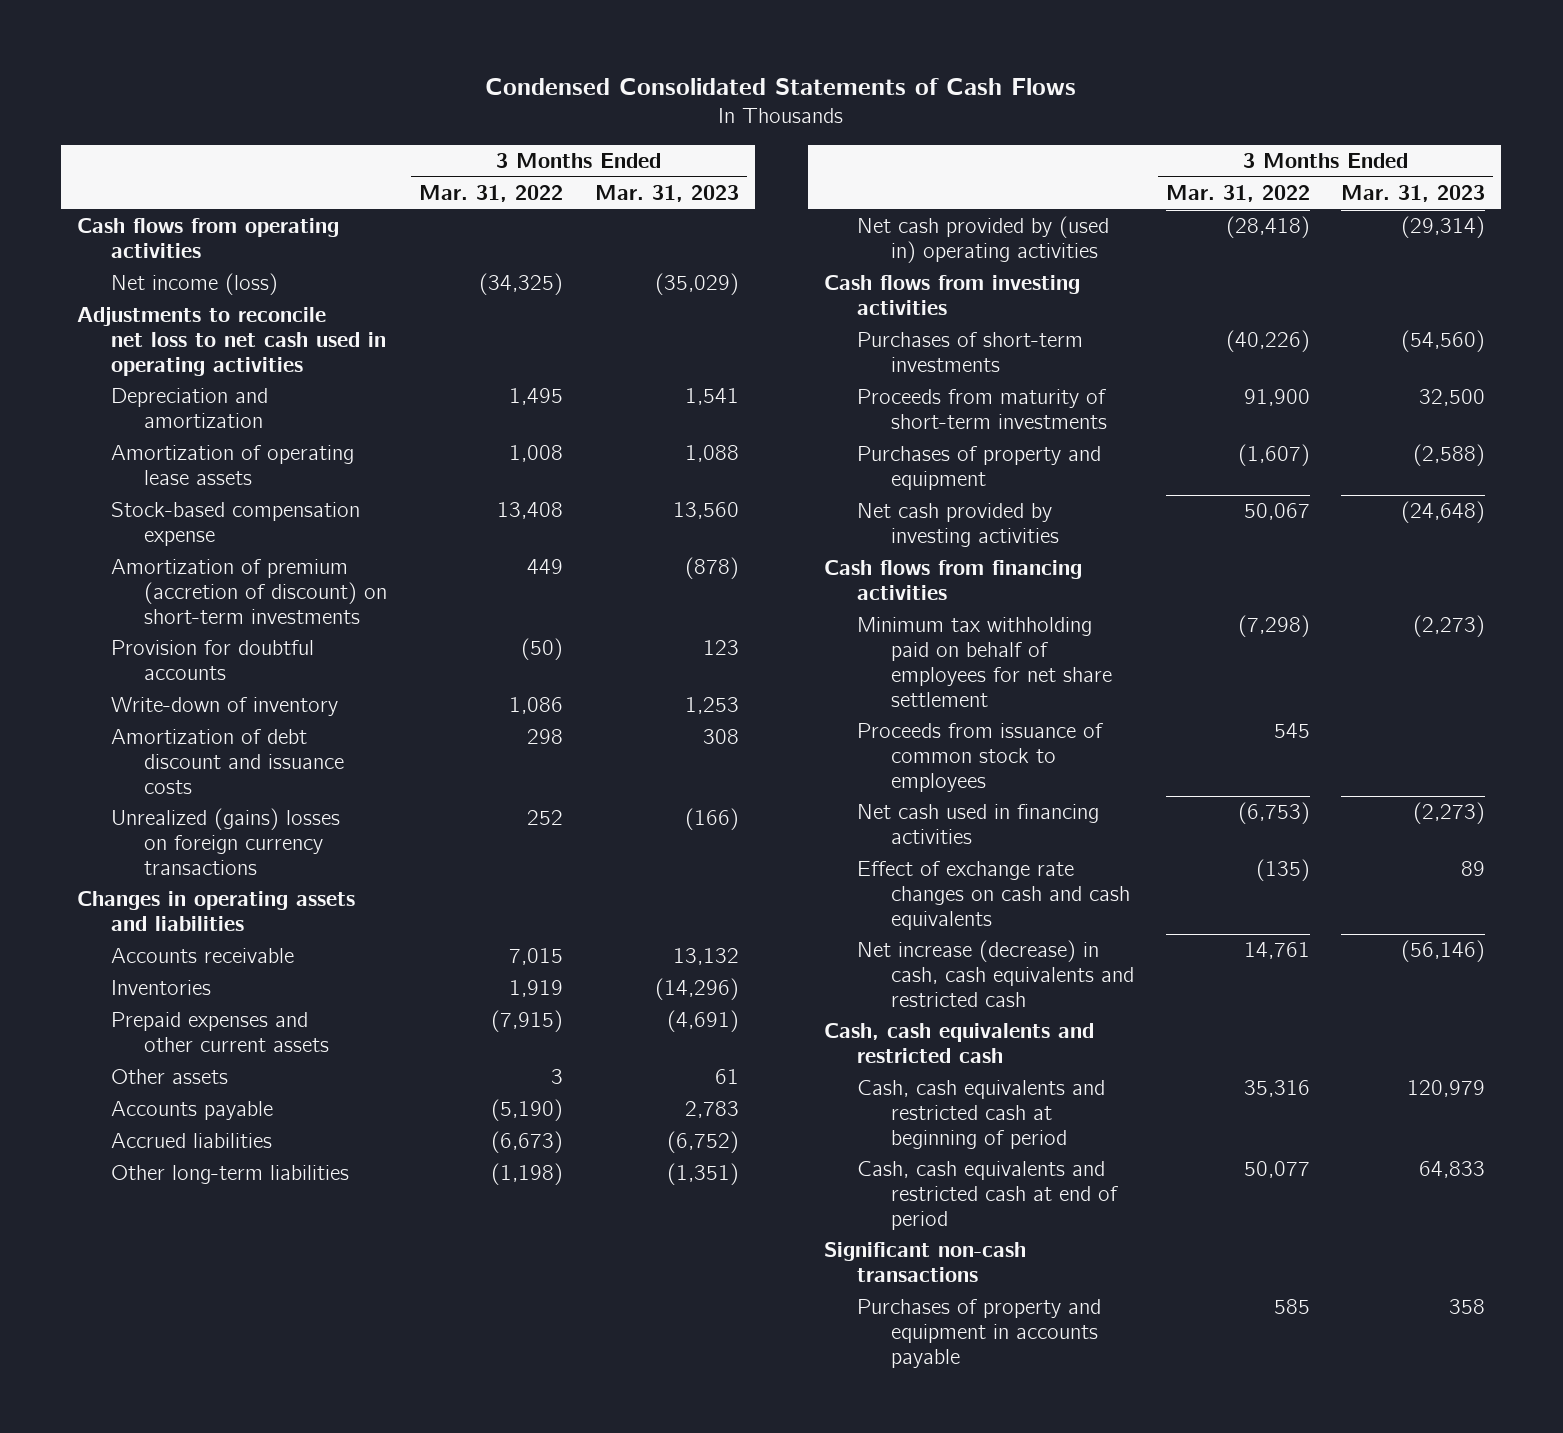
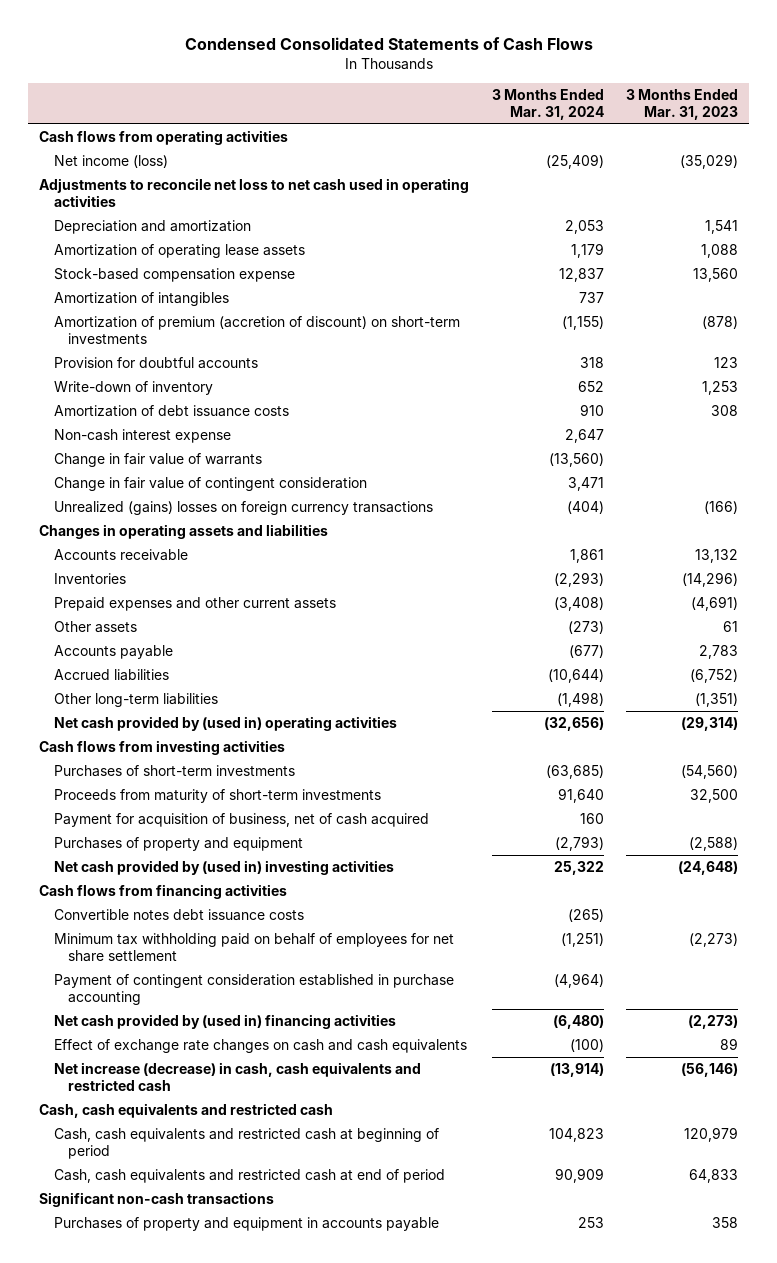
[418,185,563,203] Mar. 31, 2022 -> none
none -> [491,89,604,120] 3 Months Ended Mar. 31, 2024
none -> [53,292,229,307] Amortization of intangibles
[110,729,345,794] Amortization of debt discount and issuance costs -> [53,405,289,418] Amortization of debt issuance costs
none -> [53,429,231,444] Non-cash interest expense
none -> [53,453,262,468] Change in fair value of warrants
none -> [53,477,367,492] Change in fair value of contingent consideration
none -> [53,813,429,828] Payment for acquisition of business, net of cash acquired
[857,503,1059,548] Net cash provided by investing activities -> [53,860,394,876] Net cash provided by (used in) investing activities
none -> [53,909,304,922] Convertible notes debt issuance costs
[857,723,1104,792] Proceeds from issuance of common stock to employees -> none
none -> [53,974,454,1006] Payment of contingent consideration established in purchase accounting
[857,804,1100,845] Net cash used in financing activities -> [53,1014,396,1030] Net cash provided by (used in) financing activities

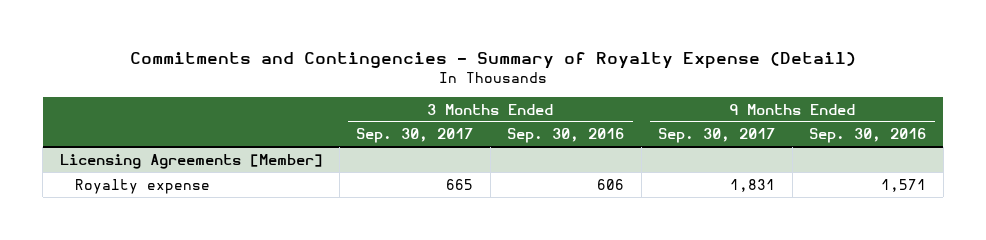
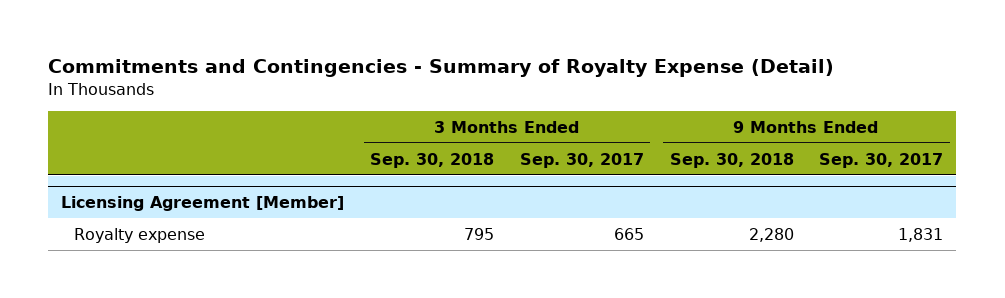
[507,128,625,144] Sep. 30, 2016 -> none
[809,128,927,144] Sep. 30, 2016 -> none
none -> [369,152,494,168] Sep. 30, 2018
none -> [669,152,794,168] Sep. 30, 2018
[59,153,323,169] Licensing Agreements [Member] -> [61,196,345,212] Licensing Agreement [Member]

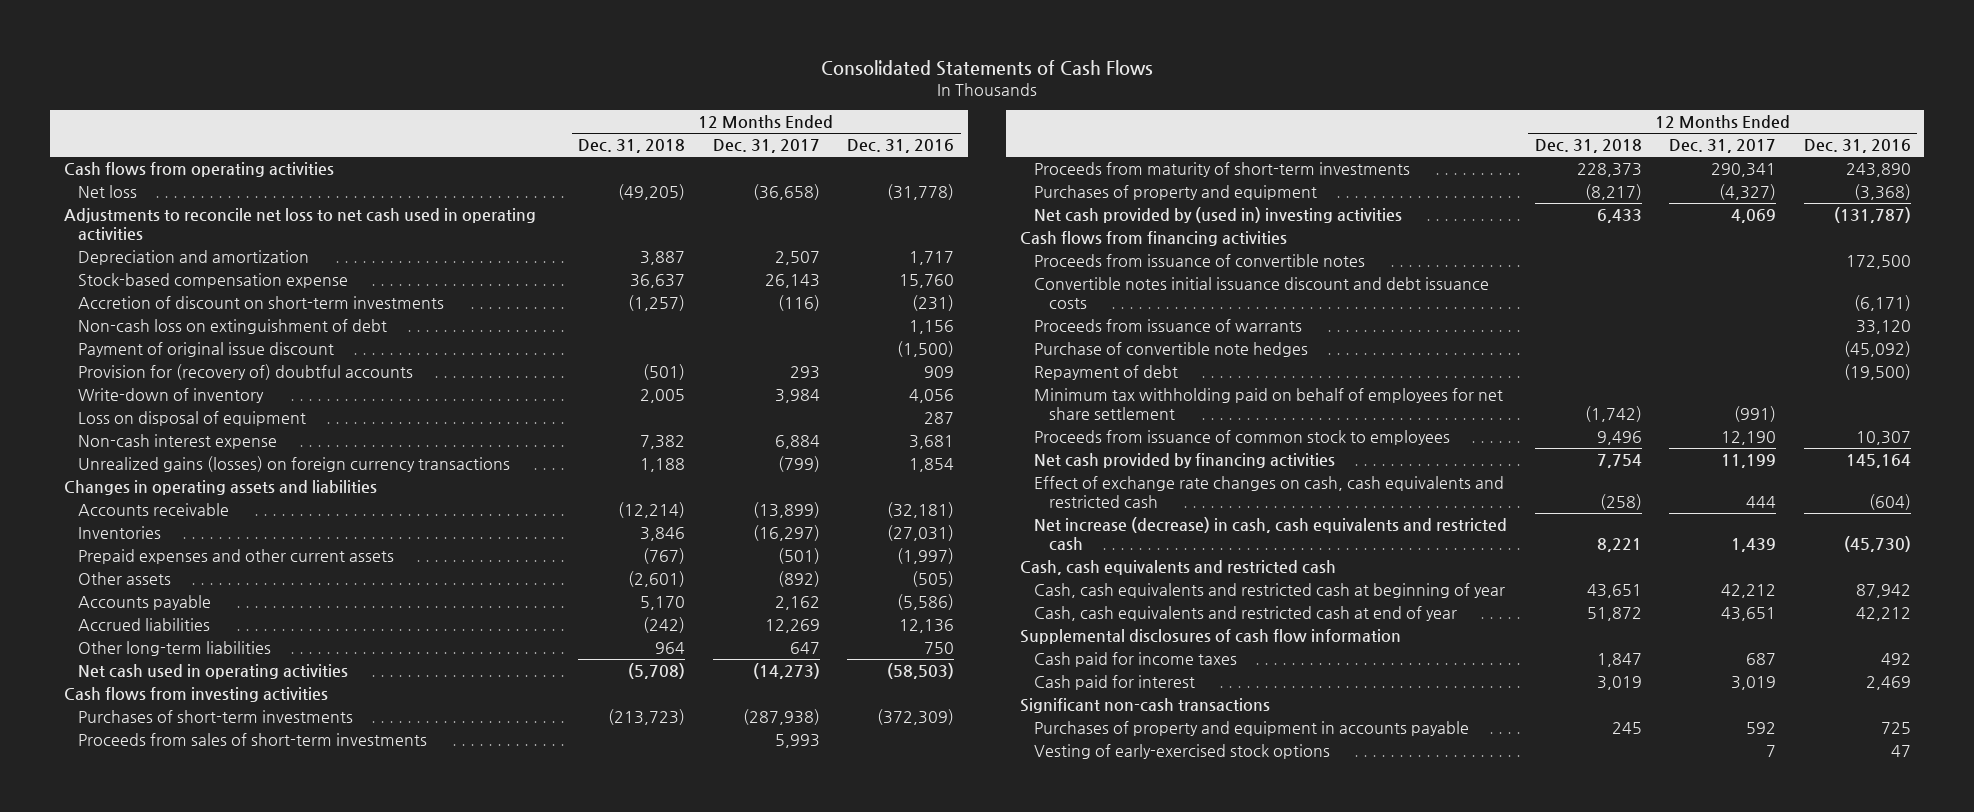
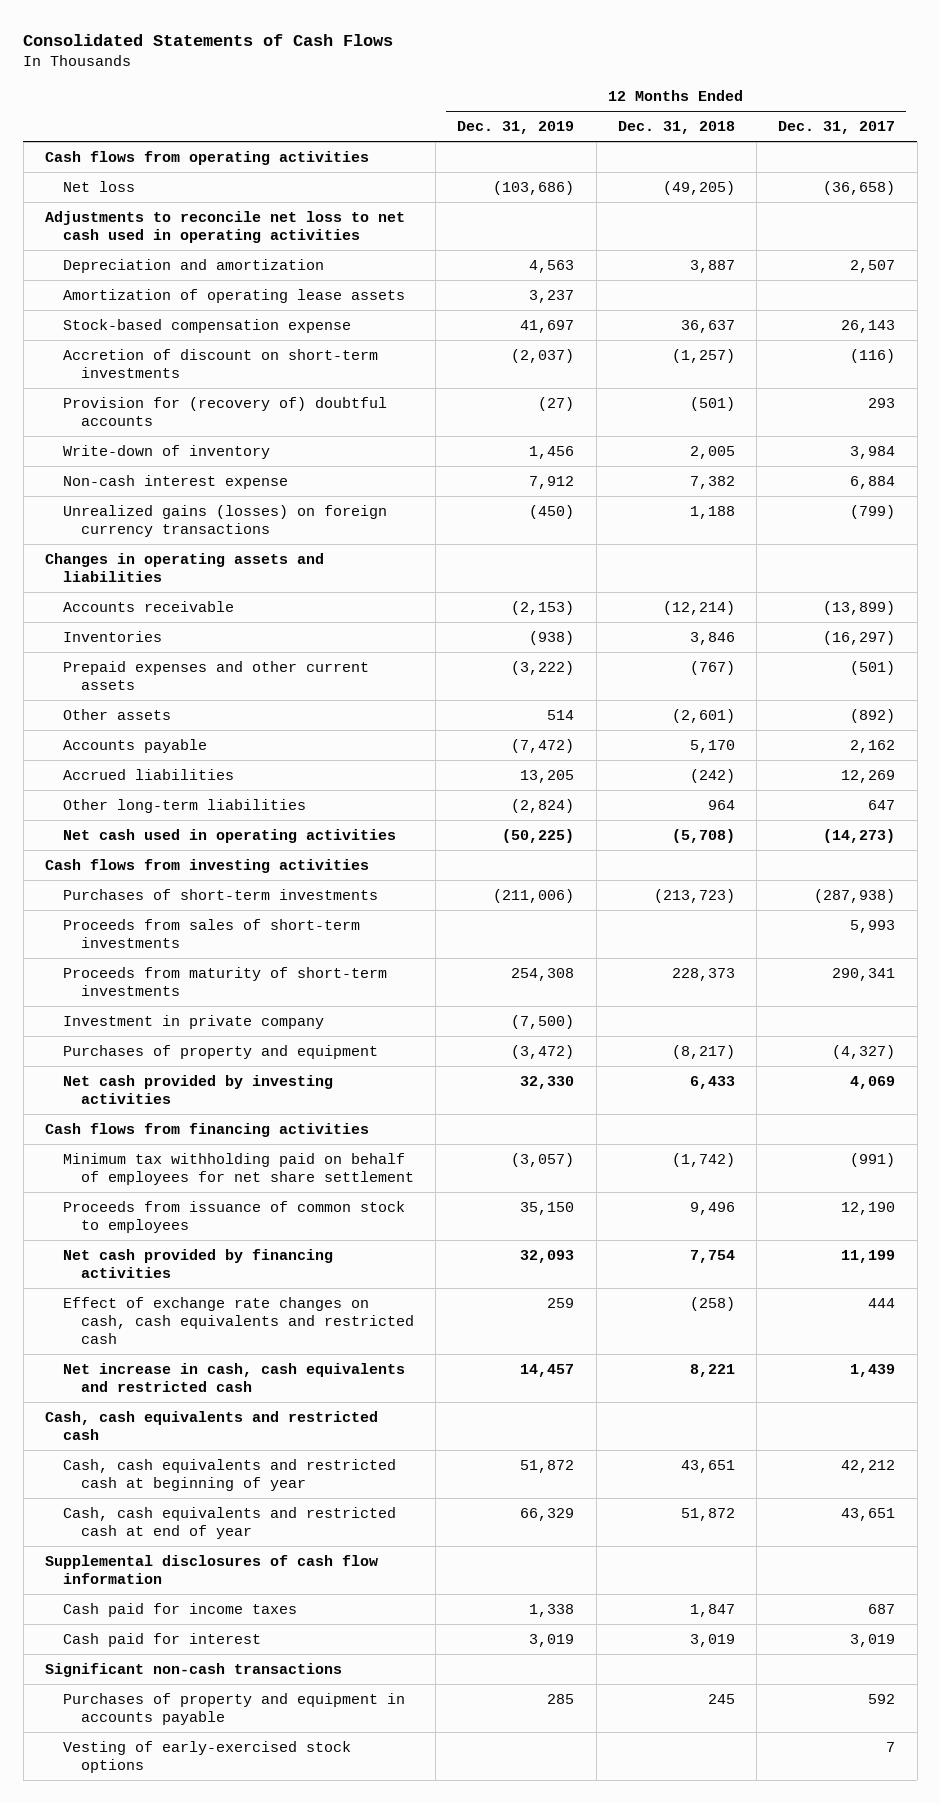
[847,139,955,154] Dec. 31, 2016 -> none
none -> [457,120,575,134] Dec. 31, 2019
none -> [62,288,405,303] Amortization of operating lease assets
[77,319,387,335] Non-cash loss on extinguishment of debt -> none
[77,342,334,358] Payment of original issue discount -> none
[77,411,306,427] Loss on disposal of equipment -> none
none -> [62,1014,324,1029] Investment in private company
[1034,207,1403,224] Net cash provided by (used in) investing activities -> [62,1074,333,1105] Net cash provided by investing activities
[1034,254,1366,268] Proceeds from issuance of convertible notes -> none
[1034,277,1490,310] Convertible notes initial issuance discount and debt issuance costs -> none
[1034,319,1303,333] Proceeds from issuance of warrants -> none
[1034,342,1309,358] Purchase of convertible note hedges -> none
[1034,365,1179,381] Repayment of debt -> none
[1034,517,1508,552] Net increase (decrease) in cash, cash equivalents and restricted cash -> [62,1362,405,1393] Net increase in cash, cash equivalents and restricted cash

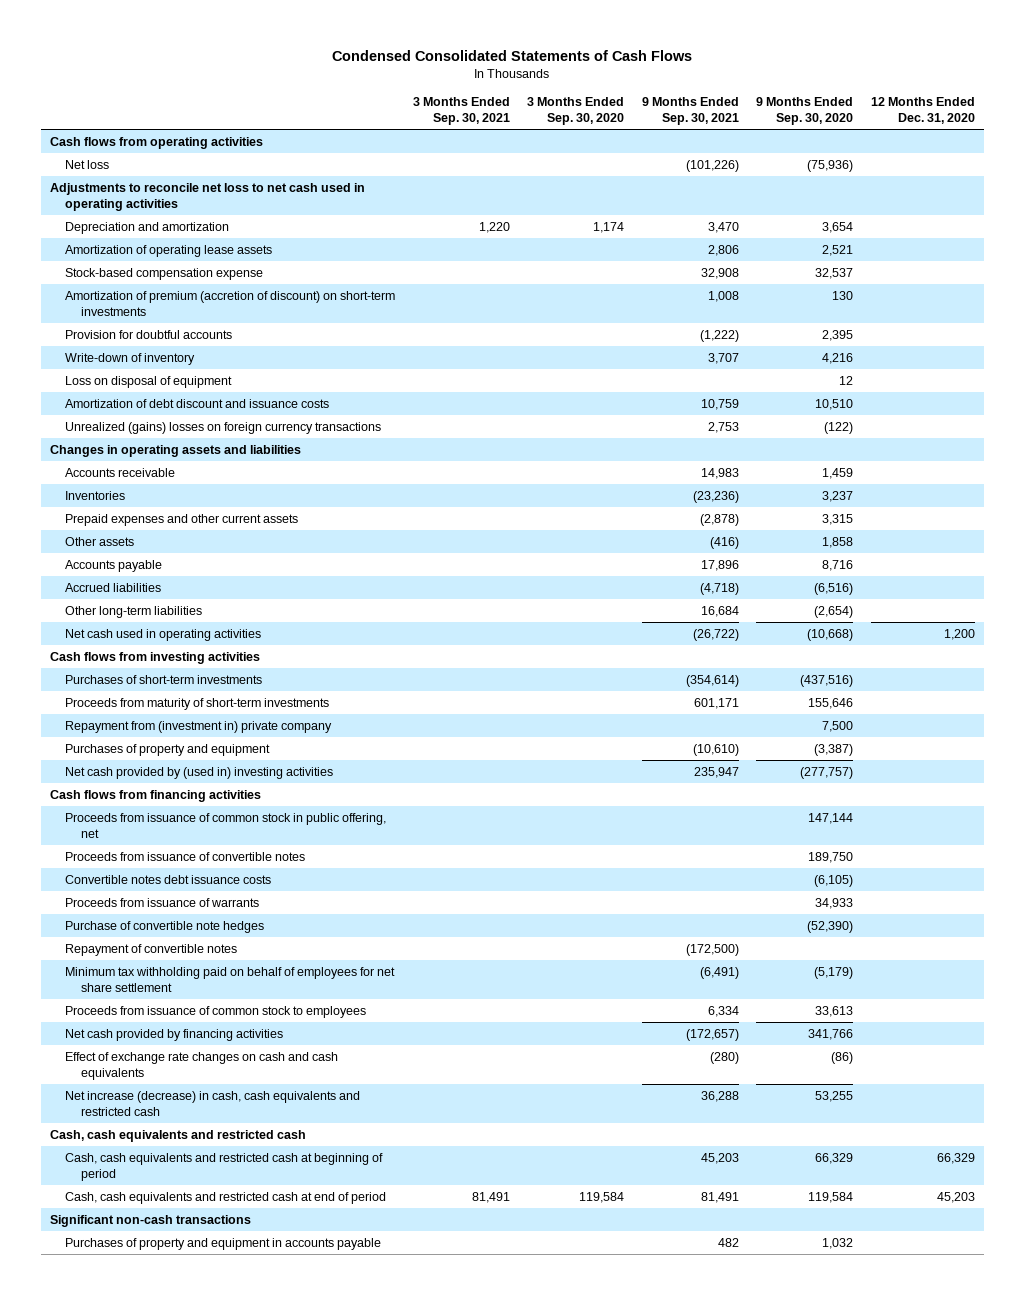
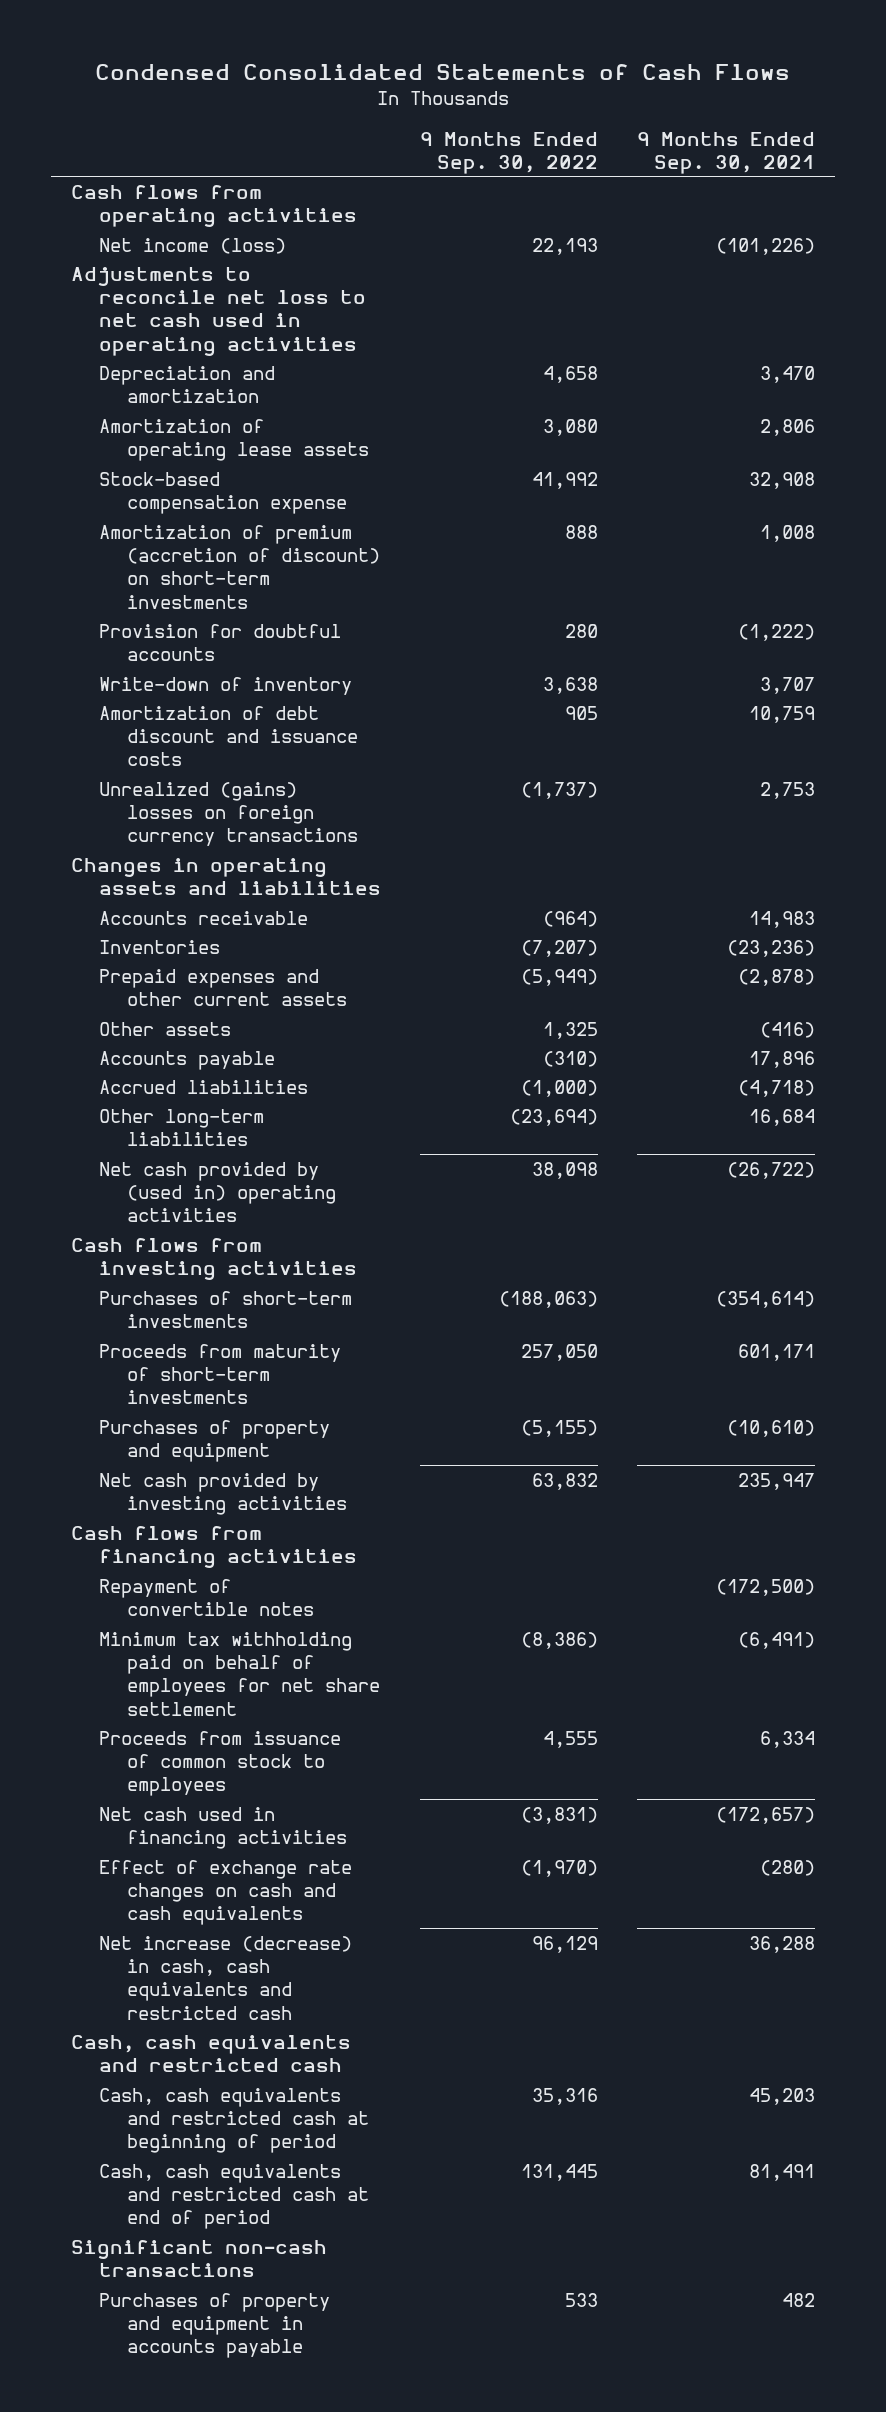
[412,97,510,126] 3 Months Ended Sep. 30, 2021 -> none
[527,97,625,126] 3 Months Ended Sep. 30, 2020 -> none
[756,97,854,126] 9 Months Ended Sep. 30, 2020 -> none
[870,97,975,125] 12 Months Ended Dec. 31, 2020 -> none
none -> [419,131,598,174] 9 Months Ended Sep. 30, 2022
[65,159,110,169] Net loss -> [98,237,286,254] Net income (loss)
[65,375,233,388] Loss on disposal of equipment -> none
[65,628,262,641] Net cash used in operating activities -> [98,1161,336,1223] Net cash provided by (used in) operating activities
[65,720,333,733] Repayment from (investment in) private company -> none
[65,766,334,779] Net cash provided by (used in) investing activities -> [98,1472,347,1516] Net cash provided by investing activities
[65,812,387,838] Proceeds from issuance of common stock in public offering, net -> none
[65,851,306,861] Proceeds from issuance of convertible notes -> none
[65,874,272,884] Convertible notes debt issuance costs -> none
[65,897,260,907] Proceeds from issuance of warrants -> none
[65,920,265,933] Purchase of convertible note hedges -> none
[65,1028,284,1041] Net cash provided by financing activities -> [98,1806,347,1850] Net cash used in financing activities

